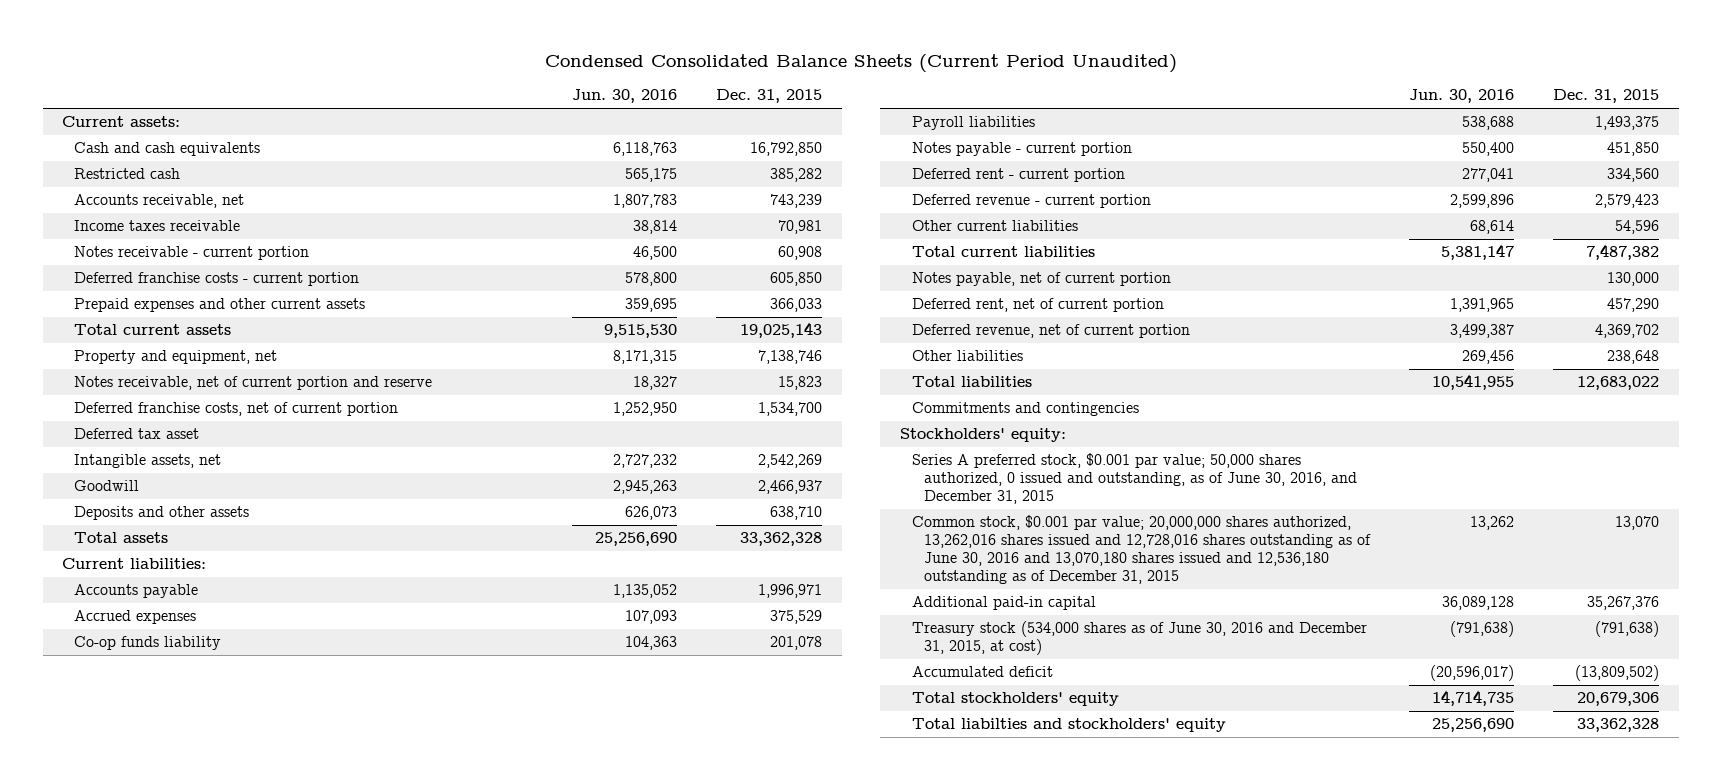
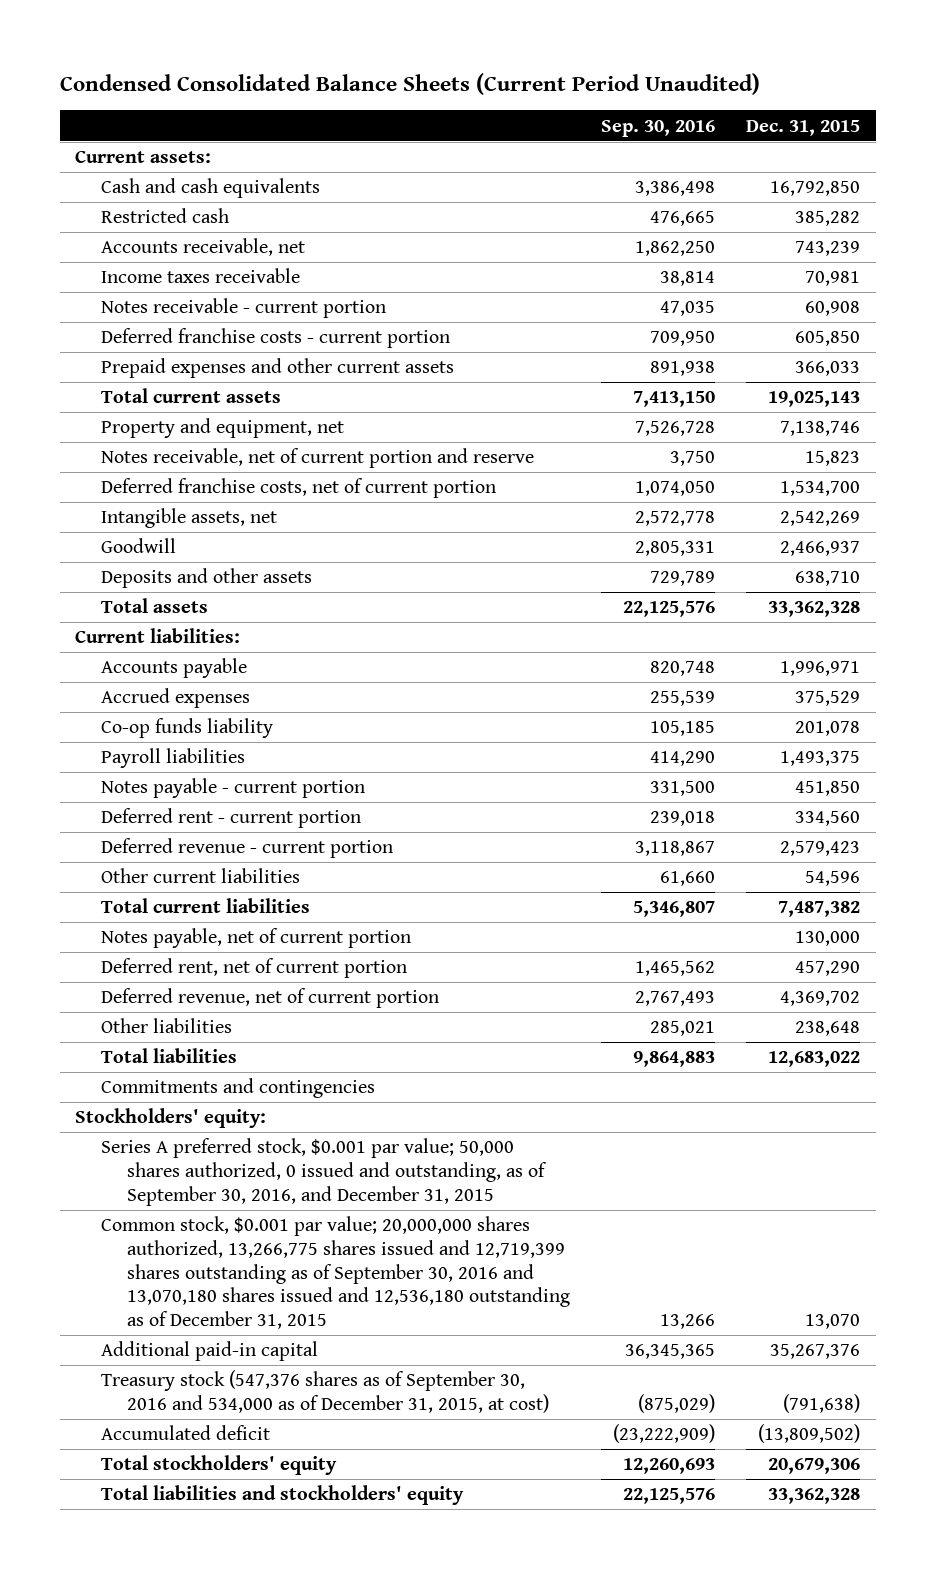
[571,89,677,104] Jun. 30, 2016 -> none
none -> [601,119,716,137] Sep. 30, 2016
[74,428,200,440] Deferred tax asset -> none
[911,453,1357,505] Series A preferred stock, $0.001 par value; 50,000 shares authorized, 0 issued and outstanding, as of June 30, 2016, and December 31, 2015 -> [101,1138,547,1206] Series A preferred stock, $0.001 par value; 50,000 shares authorized, 0 issued and outstanding, as of September 30, 2016, and December 31, 2015
[911,515,1371,585] Common stock, $0.001 par value; 20,000,000 shares authorized, 13,262,016 shares issued and 12,728,016 shares outstanding as of June 30, 2016 and 13,070,180 shares issued and 12,536,180 outstanding as of December 31, 2015 -> [101,1216,570,1329] Common stock, $0.001 par value; 20,000,000 shares authorized, 13,266,775 shares issued and 12,719,399 shares outstanding as of September 30, 2016 and 13,070,180 shares issued and 12,536,180 outstanding as of December 31, 2015
[911,621,1367,656] Treasury stock (534,000 shares as of June 30, 2016 and December 31, 2015, at cost) -> [101,1370,549,1413] Treasury stock (547,376 shares as of September 30, 2016 and 534,000 as of December 31, 2015, at cost)
[911,718,1226,733] Total liabilties and stockholders' equity -> [101,1485,465,1506] Total liabilities and stockholders' equity

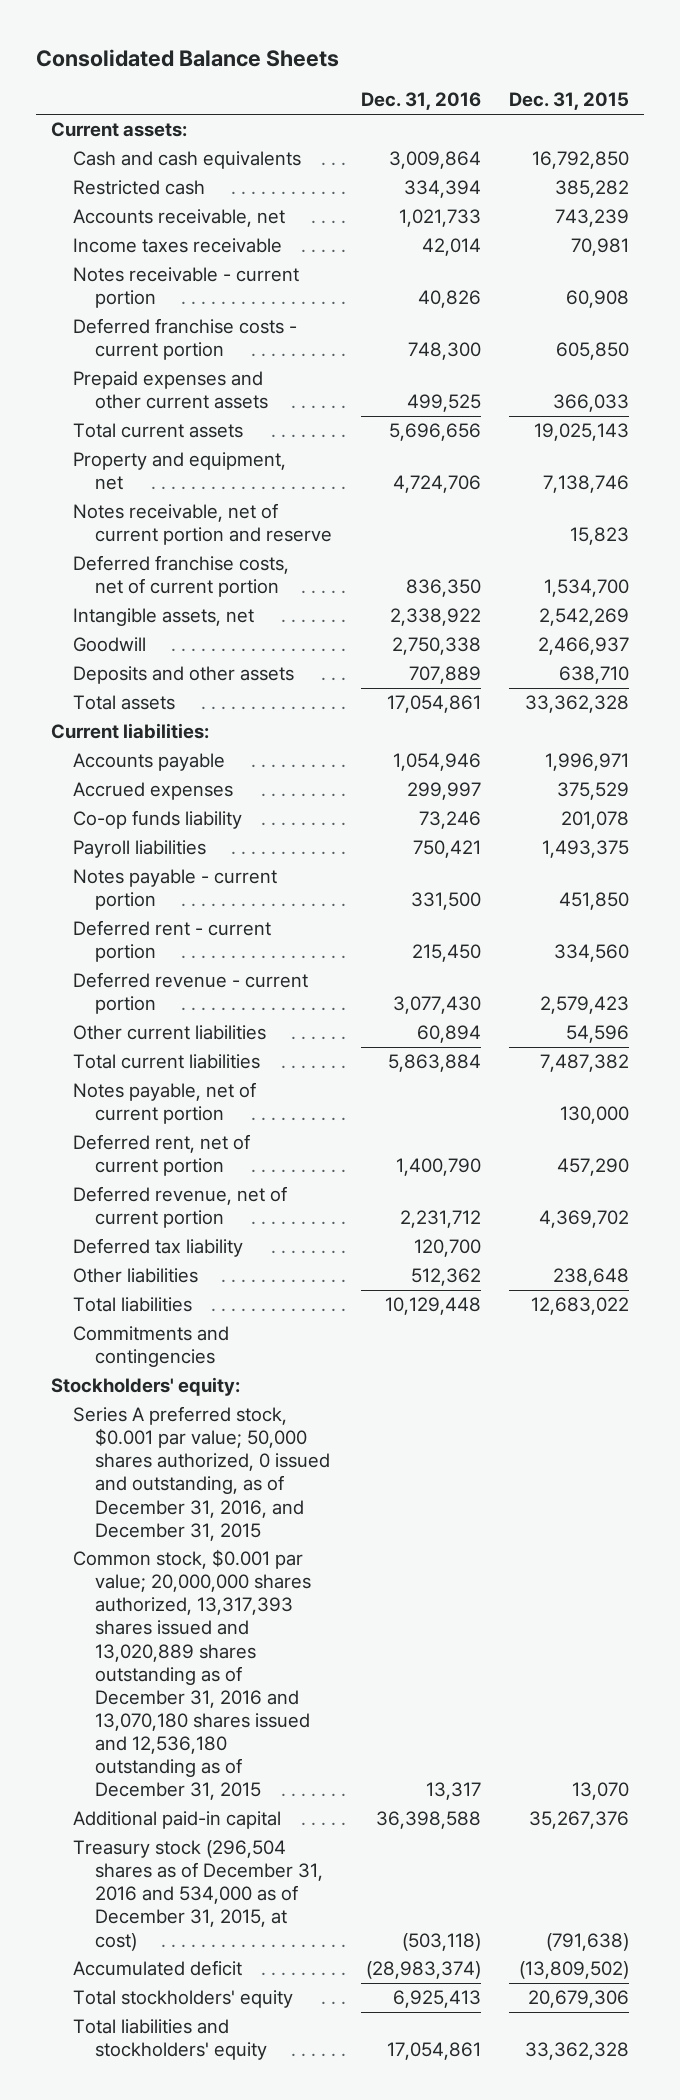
[59,72,760,95] Condensed Consolidated Balance Sheets (Current Period Unaudited) -> [36,48,340,67] Consolidated Balance Sheets
[601,119,716,137] Sep. 30, 2016 -> none
none -> [360,92,481,111] Dec. 31, 2016
none -> [72,1238,243,1258] Deferred tax liability
[101,1138,547,1206] Series A preferred stock, $0.001 par value; 50,000 shares authorized, 0 issued and outstanding, as of September 30, 2016, and December 31, 2015 -> [72,1406,331,1541] Series A preferred stock, $0.001 par value; 50,000 shares authorized, 0 issued and outstanding, as of December 31, 2016, and December 31, 2015
[101,1216,570,1329] Common stock, $0.001 par value; 20,000,000 shares authorized, 13,266,775 shares issued and 12,719,399 shares outstanding as of September 30, 2016 and 13,070,180 shares issued and 12,536,180 outstanding as of December 31, 2015 -> [72,1549,312,1800] Common stock, $0.001 par value; 20,000,000 shares authorized, 13,317,393 shares issued and 13,020,889 shares outstanding as of December 31, 2016 and 13,070,180 shares issued and 12,536,180 outstanding as of December 31, 2015
[101,1370,549,1413] Treasury stock (547,376 shares as of September 30, 2016 and 534,000 as of December 31, 2015, at cost) -> [72,1840,324,1951] Treasury stock (296,504 shares as of December 31, 2016 and 534,000 as of December 31, 2015, at cost)

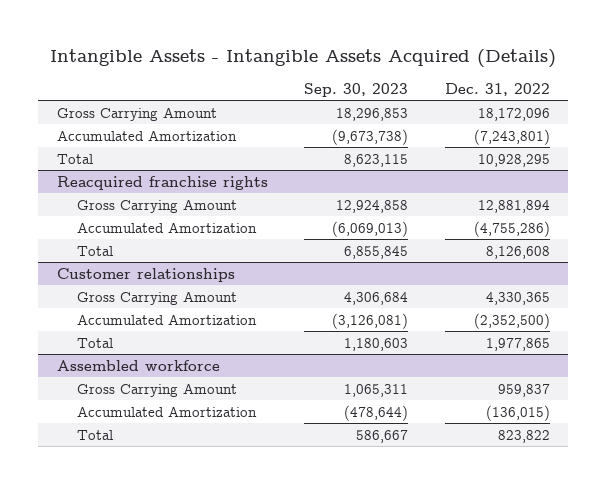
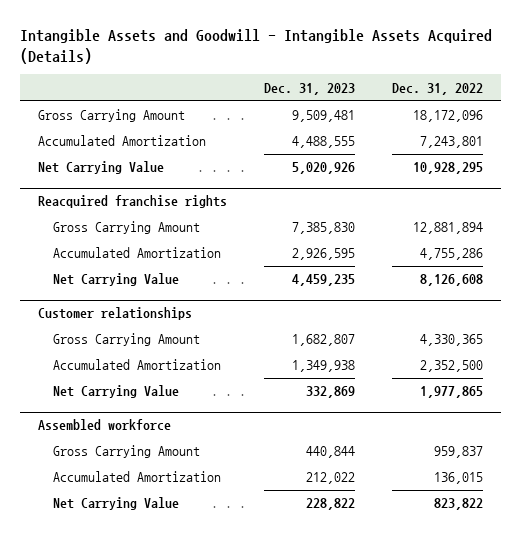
[50,48,557,68] Intangible Assets - Intangible Assets Acquired (Details) -> [19,29,492,65] Intangible Assets and Goodwill - Intangible Assets Acquired (Details)
[304,82,409,97] Sep. 30, 2023 -> none
none -> [264,82,356,95] Dec. 31, 2023
[473,128,550,145] (7,243,801) -> [419,136,483,149] 7,243,801
[56,153,93,164] Total -> [38,161,165,175] Net Carrying Value
[473,220,550,237] (4,755,286) -> [419,248,483,261] 4,755,286
[77,245,114,256] Total -> [53,273,180,287] Net Carrying Value
[473,312,550,329] (2,352,500) -> [419,360,483,373] 2,352,500
[77,337,114,348] Total -> [53,385,180,399] Net Carrying Value
[485,404,550,421] (136,015) -> [433,472,483,485] 136,015
[77,429,114,440] Total -> [53,497,180,511] Net Carrying Value

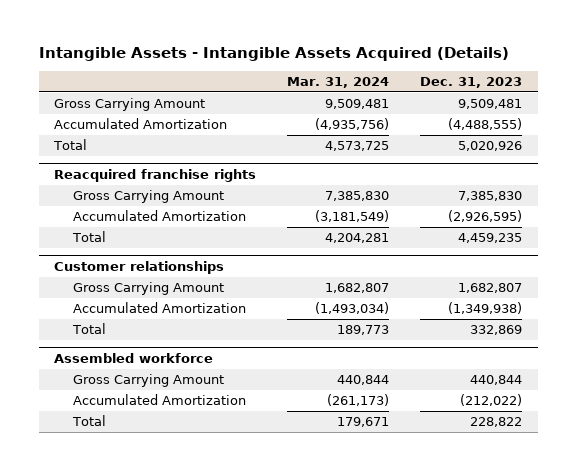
[19,29,492,65] Intangible Assets and Goodwill - Intangible Assets Acquired (Details) -> [38,47,509,62] Intangible Assets - Intangible Assets Acquired (Details)
[391,82,483,95] Dec. 31, 2022 -> none
none -> [287,76,390,88] Mar. 31, 2024
[292,136,356,149] 4,488,555 -> [448,118,523,131] (4,488,555)
[38,161,165,175] Net Carrying Value -> [53,139,88,151] Total
[292,248,356,261] 2,926,595 -> [448,210,523,223] (2,926,595)
[53,273,180,287] Net Carrying Value -> [72,231,107,243] Total
[292,360,356,373] 1,349,938 -> [448,302,523,315] (1,349,938)
[53,385,180,399] Net Carrying Value -> [72,323,107,335] Total
[306,472,356,485] 212,022 -> [460,394,523,407] (212,022)
[53,497,180,511] Net Carrying Value -> [72,415,107,427] Total

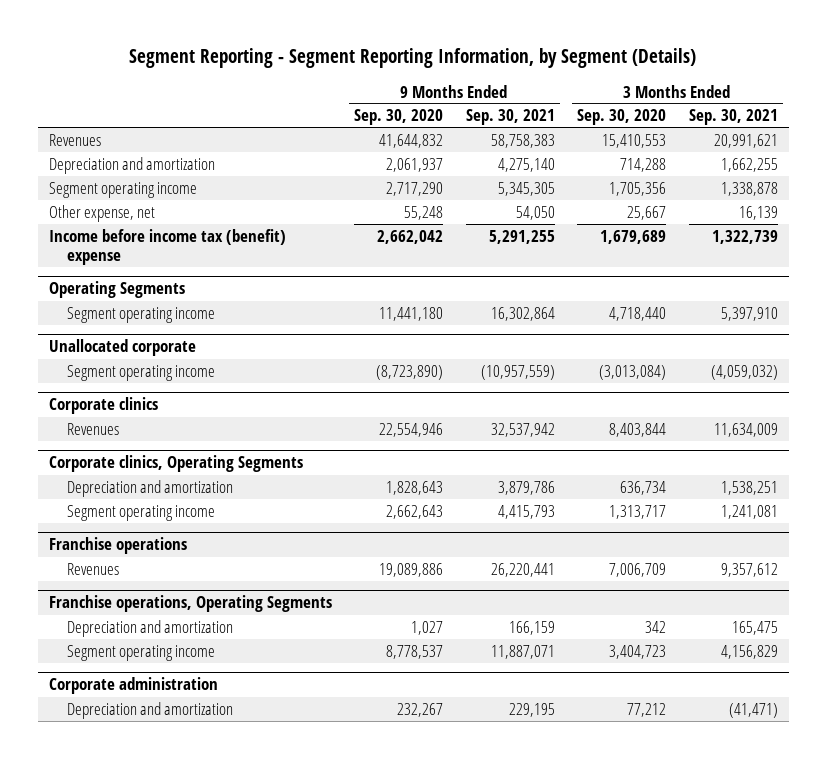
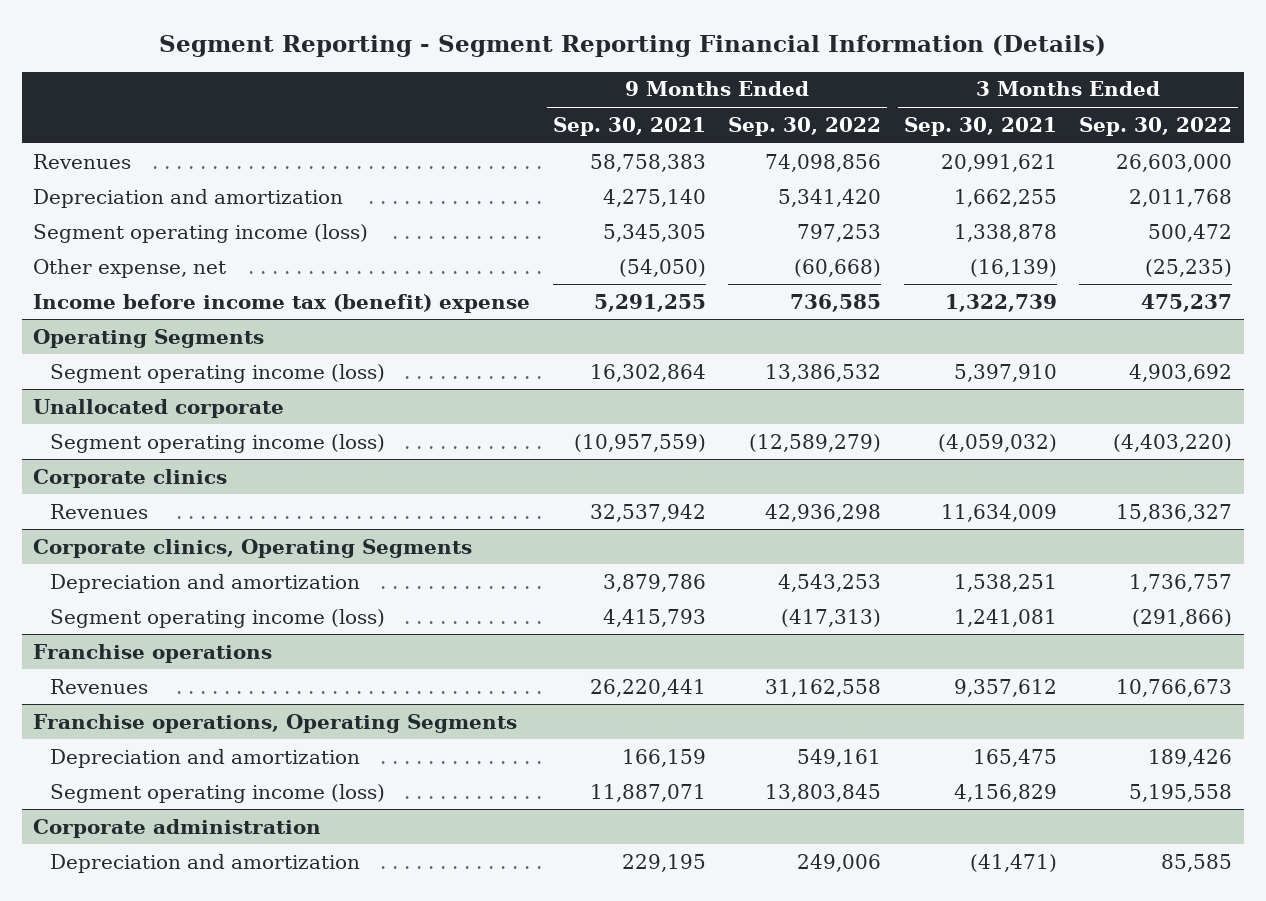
[129,48,697,69] Segment Reporting - Segment Reporting Information, by Segment (Details) -> [158,35,1106,58] Segment Reporting - Segment Reporting Financial Information (Details)
[354,109,444,126] Sep. 30, 2020 -> none
[577,109,667,126] Sep. 30, 2020 -> none
none -> [728,116,882,136] Sep. 30, 2022
none -> [1079,116,1233,136] Sep. 30, 2022
[48,181,197,198] Segment operating income -> [33,223,369,243] Segment operating income (loss)
[515,205,555,220] 54,050 -> [618,258,706,277] (54,050)
[738,205,778,220] 16,139 -> [969,258,1057,277] (16,139)
[67,306,216,323] Segment operating income -> [50,363,386,383] Segment operating income (loss)
[67,364,216,381] Segment operating income -> [50,433,386,453] Segment operating income (loss)
[67,504,216,521] Segment operating income -> [50,608,386,628] Segment operating income (loss)
[67,644,216,661] Segment operating income -> [50,783,386,803] Segment operating income (loss)

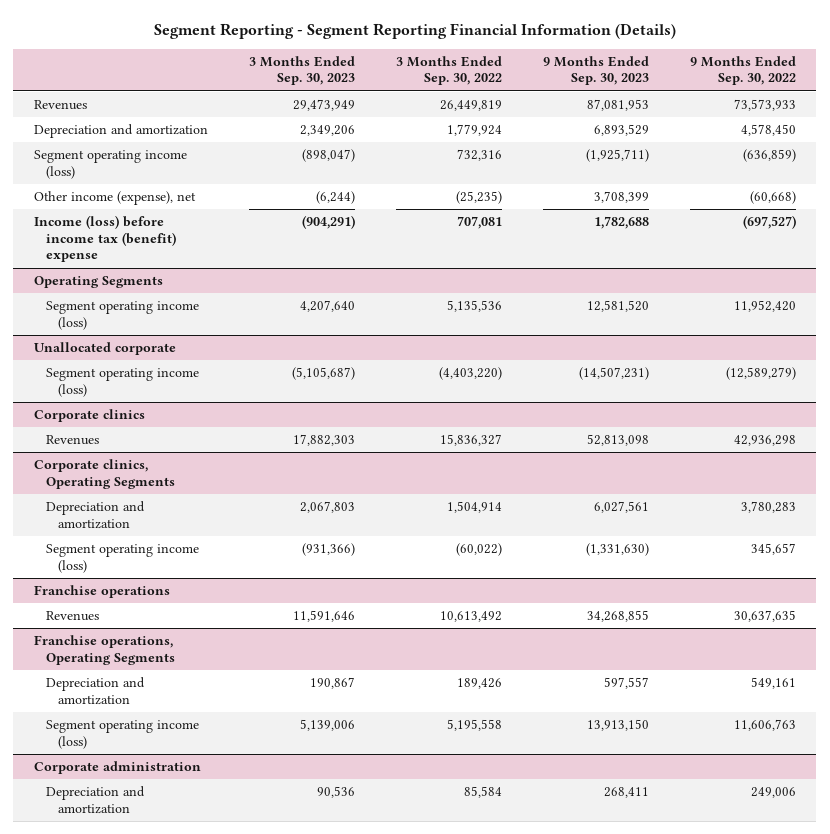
[552,116,706,136] Sep. 30, 2021 -> none
[903,116,1057,136] Sep. 30, 2021 -> none
none -> [248,55,355,86] 3 Months Ended Sep. 30, 2023
none -> [542,55,649,86] 9 Months Ended Sep. 30, 2023
[765,153,882,172] 74,098,856 -> [733,99,796,112] 73,573,933
[1116,153,1233,172] 26,603,000 -> [439,100,502,112] 26,449,819
[778,188,882,207] 5,341,420 -> [740,124,796,137] 4,578,450
[1129,188,1233,207] 2,011,768 -> [446,124,502,137] 1,779,924
[797,223,882,242] 797,253 -> [742,149,796,163] (636,859)
[1148,223,1233,242] 500,472 -> [456,149,502,162] 732,316
[33,258,227,278] Other expense, net -> [33,191,196,206] Other income (expense), net
[33,293,531,313] Income before income tax (benefit) expense -> [33,215,177,263] Income (loss) before income tax (benefit) expense
[790,293,882,312] 736,585 -> [742,215,796,230] (697,527)
[1141,293,1233,312] 475,237 -> [456,216,502,230] 707,081
[765,363,882,382] 13,386,532 -> [733,300,796,313] 11,952,420
[1129,363,1233,382] 4,903,692 -> [446,300,502,313] 5,135,536
[778,573,882,592] 4,543,253 -> [740,501,796,514] 3,780,283
[1129,573,1233,592] 1,736,757 -> [446,501,502,514] 1,504,914
[781,608,882,627] (417,313) -> [750,543,796,556] 345,657
[1132,608,1233,627] (291,866) -> [455,543,502,557] (60,022)
[765,678,882,697] 31,162,558 -> [733,610,796,623] 30,637,635
[1116,678,1233,697] 10,766,673 -> [439,611,502,623] 10,613,492
[765,783,882,802] 13,803,845 -> [733,719,796,732] 11,606,763
[1161,853,1233,872] 85,585 -> [463,786,502,799] 85,584

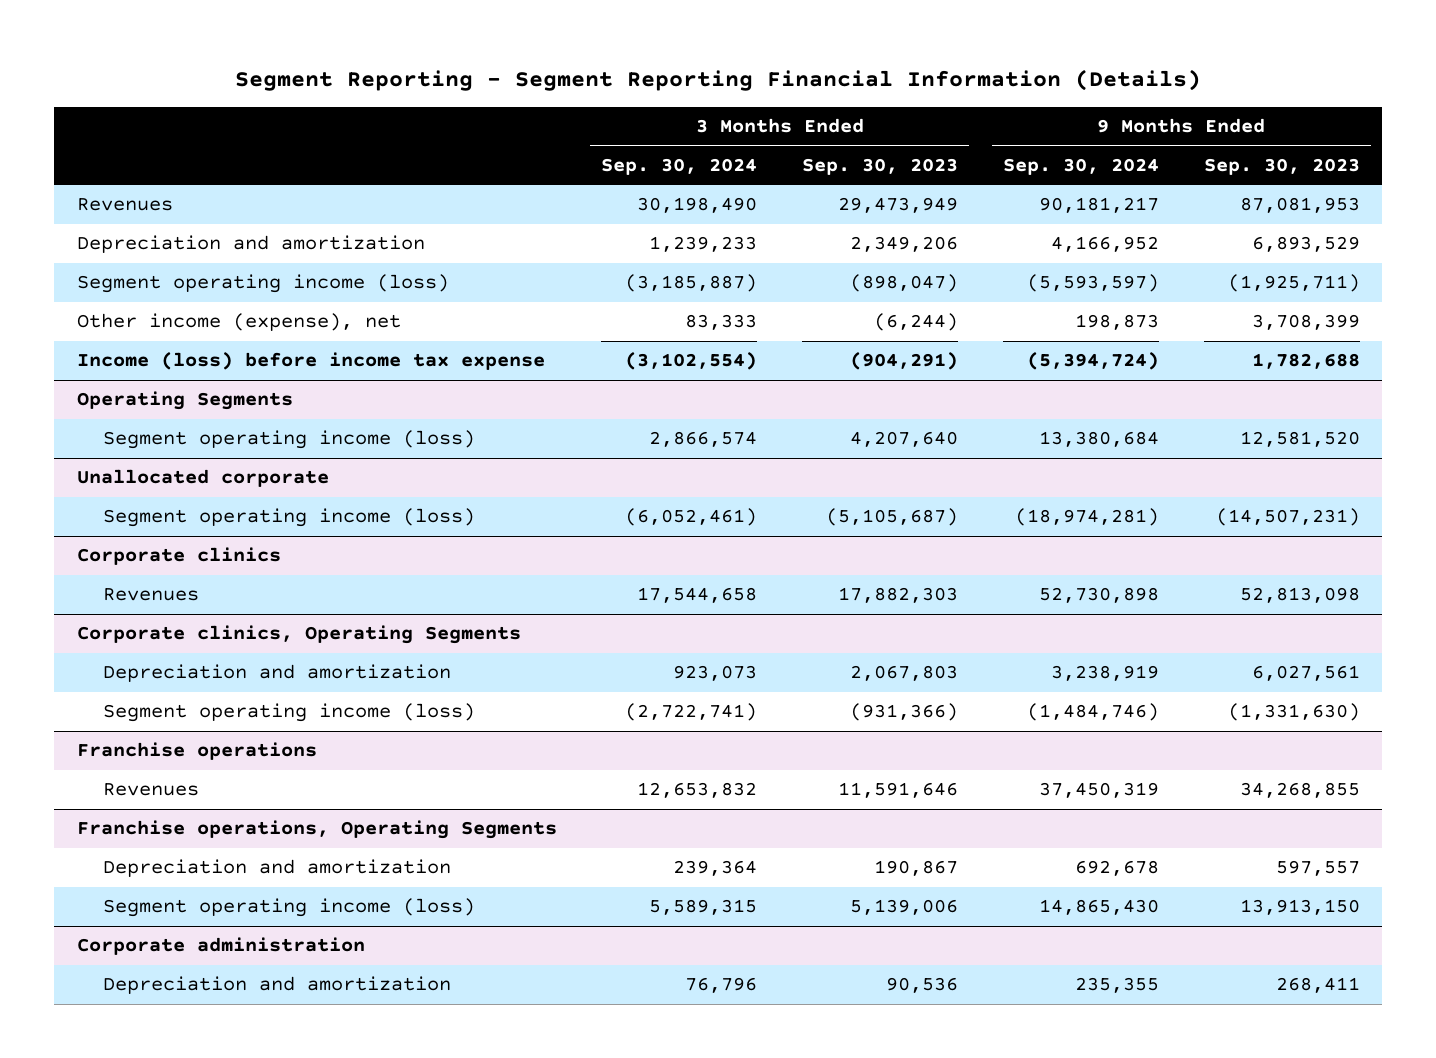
[395,55,502,86] 3 Months Ended Sep. 30, 2022 -> none
[689,55,796,86] 9 Months Ended Sep. 30, 2022 -> none
none -> [601,158,758,176] Sep. 30, 2024
none -> [1002,158,1159,176] Sep. 30, 2024
[33,215,177,263] Income (loss) before income tax (benefit) expense -> [76,352,545,371] Income (loss) before income tax expense

